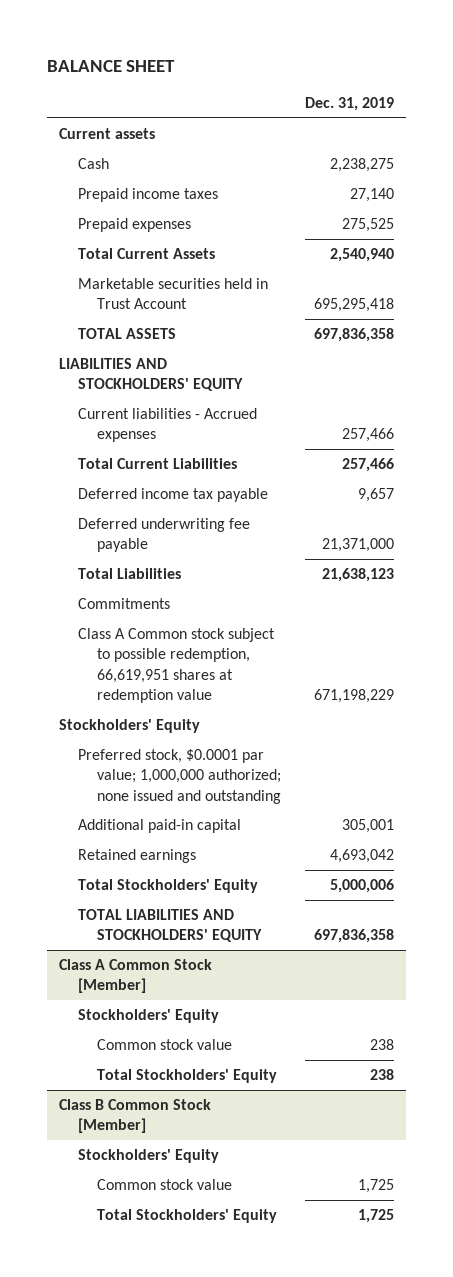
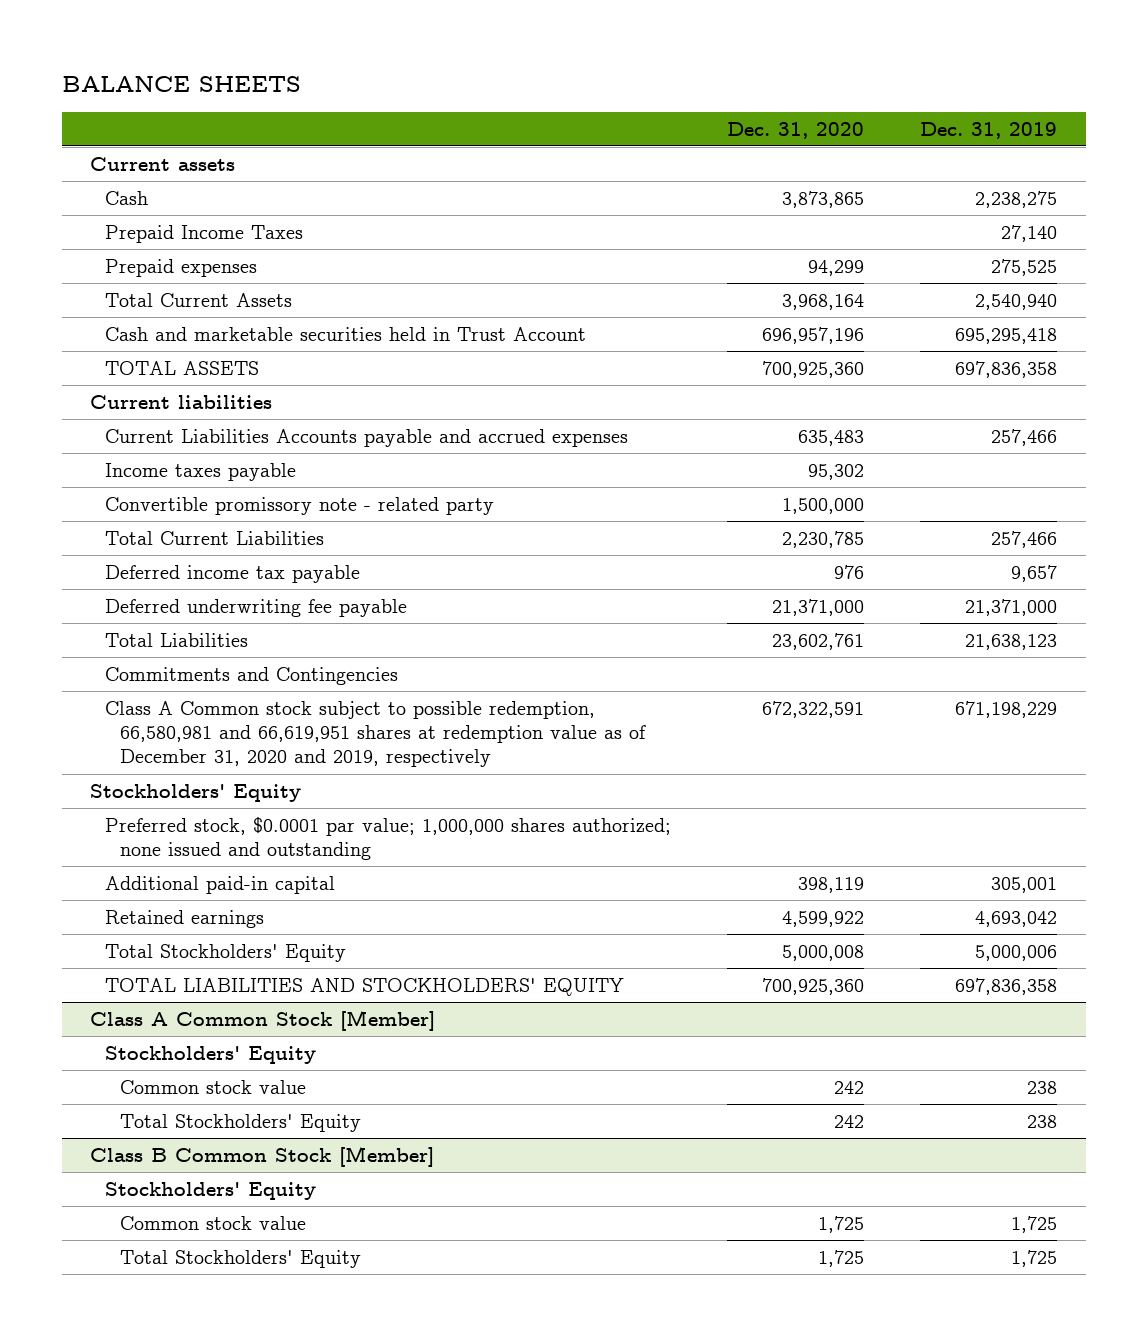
[47,60,176,73] BALANCE SHEET -> [61,76,301,93] BALANCE SHEETS
none -> [727,121,865,139] Dec. 31, 2020
[78,187,219,202] Prepaid income taxes -> [105,224,304,243] Prepaid Income Taxes
[78,277,269,310] Marketable securities held in Trust Account -> [105,326,587,341] Cash and marketable securities held in Trust Account
[59,357,244,392] LIABILITIES AND STOCKHOLDERS' EQUITY -> none
none -> [90,394,273,409] Current liabilities
[78,407,258,443] Current liabilities - Accrued expenses -> [105,428,629,447] Current Liabilities Accounts payable and accrued expenses
none -> [105,462,297,481] Income taxes payable
none -> [105,496,495,515] Convertible promissory note - related party
[78,597,171,609] Commitments -> [105,666,399,685] Commitments and Contingencies
[78,627,276,703] Class A Common stock subject to possible redemption, 66,619,951 shares at redemption value -> [105,700,647,768] Class A Common stock subject to possible redemption, 66,580,981 and 66,619,951 shares at redemption value as of December 31, 2020 and 2019, respectively
[78,748,282,804] Preferred stock, $0.0001 par value; 1,000,000 authorized; none issued and outstanding -> [105,816,672,861] Preferred stock, $0.0001 par value; 1,000,000 shares authorized; none issued and outstanding

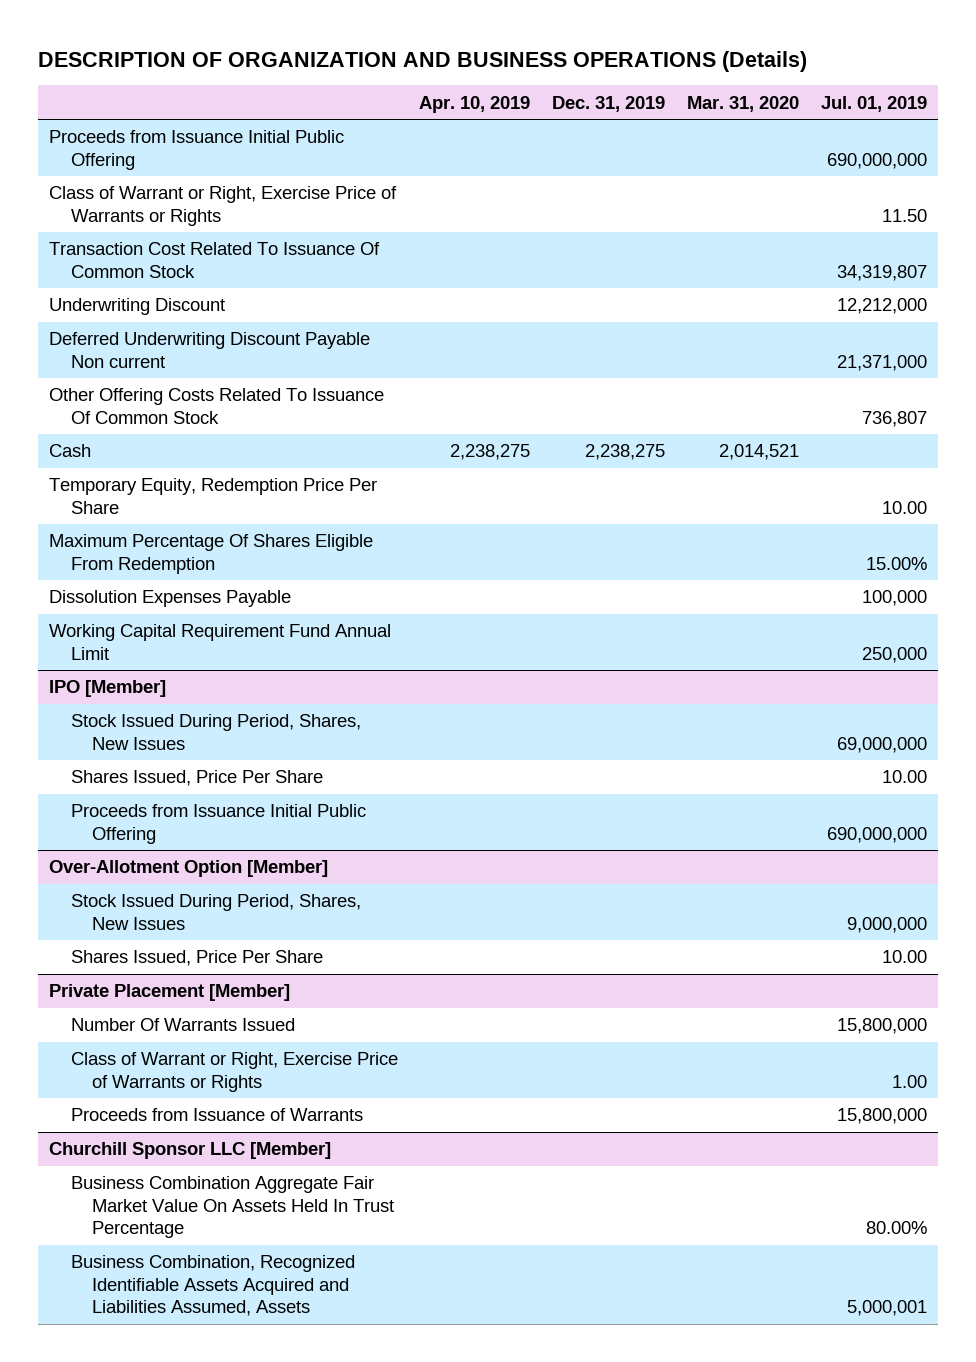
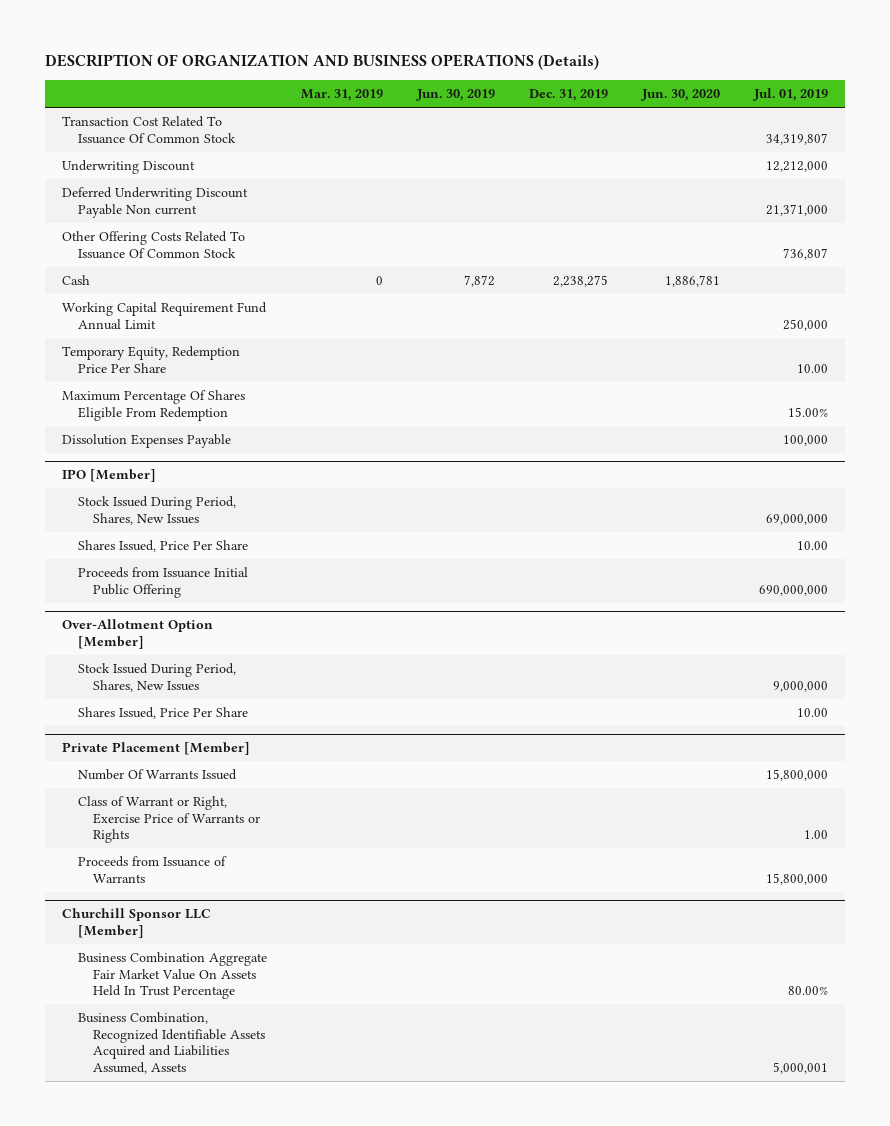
[419,95,531,113] Apr. 10, 2019 -> none
[687,95,800,112] Mar. 31, 2020 -> none
none -> [300,89,383,102] Mar. 31, 2019
none -> [415,89,495,102] Jun. 30, 2019
none -> [641,89,721,102] Jun. 30, 2020
[49,130,345,170] Proceeds from Issuance Initial Public Offering -> none
[49,186,398,226] Class of Warrant or Right, Exercise Price of Warrants or Rights -> none
[49,624,392,660] Working Capital Requirement Fund Annual Limit -> [61,302,267,330] Working Capital Requirement Fund Annual Limit

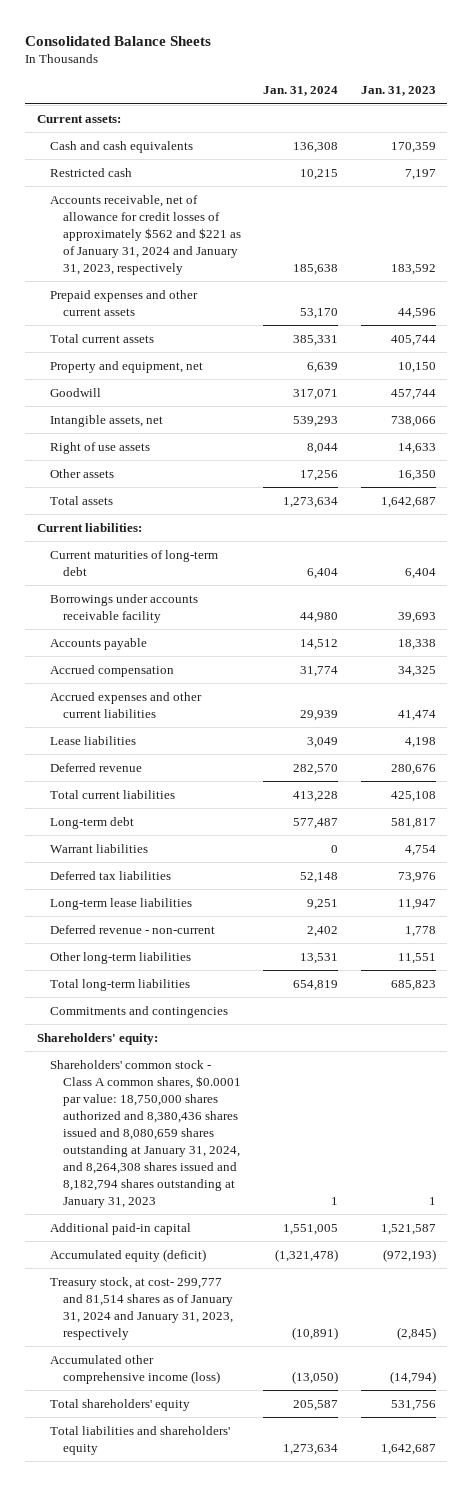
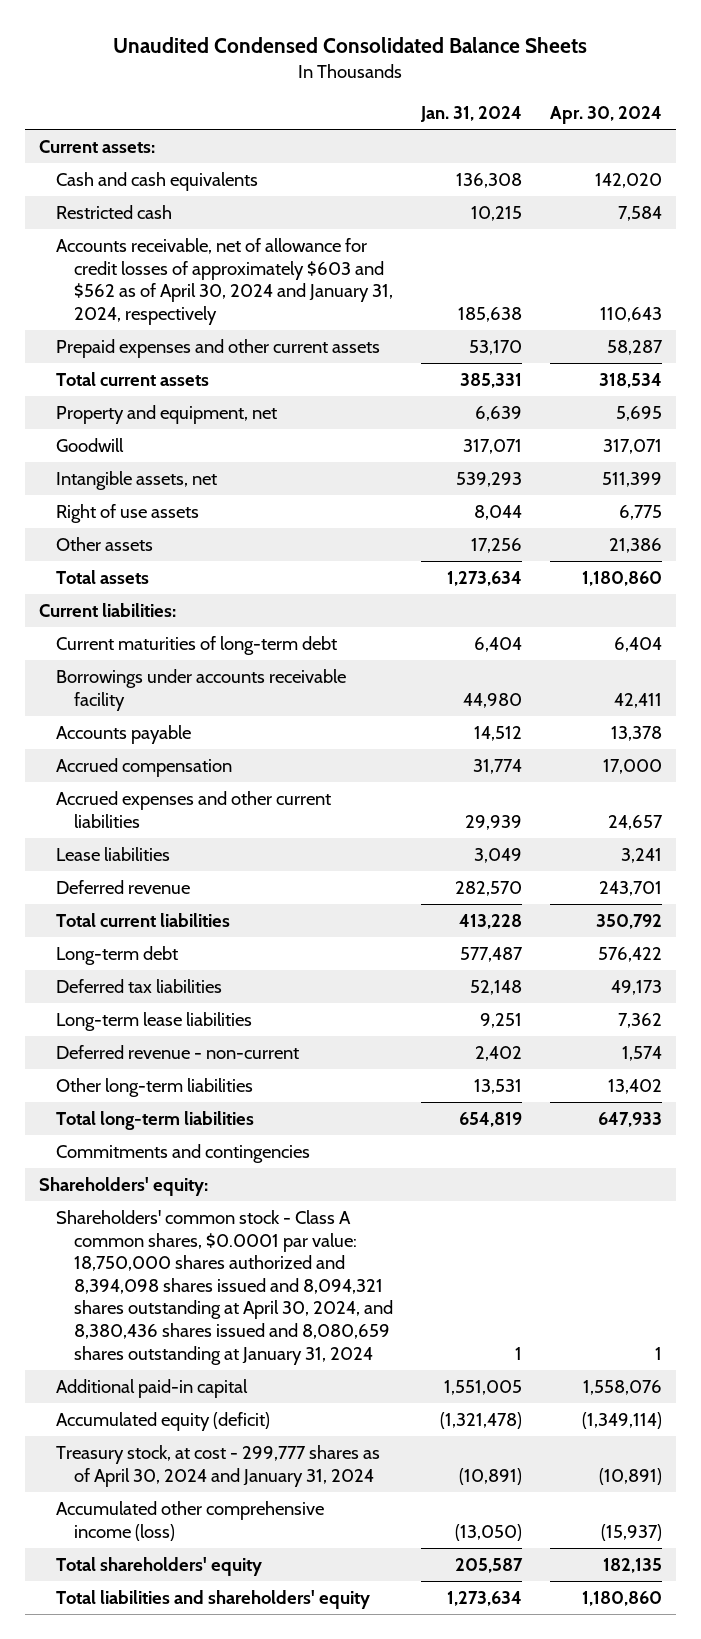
[25,35,212,46] Consolidated Balance Sheets -> [113,37,588,54] Unaudited Condensed Consolidated Balance Sheets
[361,86,437,97] Jan. 31, 2023 -> none
none -> [550,106,663,125] Apr. 30, 2024
[49,194,241,275] Accounts receivable, net of allowance for credit losses of approximately $562 and $221 as of January 31, 2024 and January 31, 2023, respectively -> [56,237,393,325] Accounts receivable, net of allowance for credit losses of approximately $603 and $562 as of April 30, 2024 and January 31, 2024, respectively
[49,843,148,853] Warrant liabilities -> none
[49,1059,241,1208] Shareholders' common stock - Class A common shares, $0.0001 par value: 18,750,000 shares authorized and 8,380,436 shares issued and 8,080,659 shares outstanding at January 31, 2024, and 8,264,308 shares issued and 8,182,794 shares outstanding at January 31, 2023 -> [56,1209,393,1365] Shareholders' common stock - Class A common shares, $0.0001 par value: 18,750,000 shares authorized and 8,394,098 shares issued and 8,094,321 shares outstanding at April 30, 2024, and 8,380,436 shares issued and 8,080,659 shares outstanding at January 31, 2024
[49,1276,233,1340] Treasury stock, at cost- 299,777 and 81,514 shares as of January 31, 2024 and January 31, 2023, respectively -> [56,1444,381,1487] Treasury stock, at cost - 299,777 shares as of April 30, 2024 and January 31, 2024

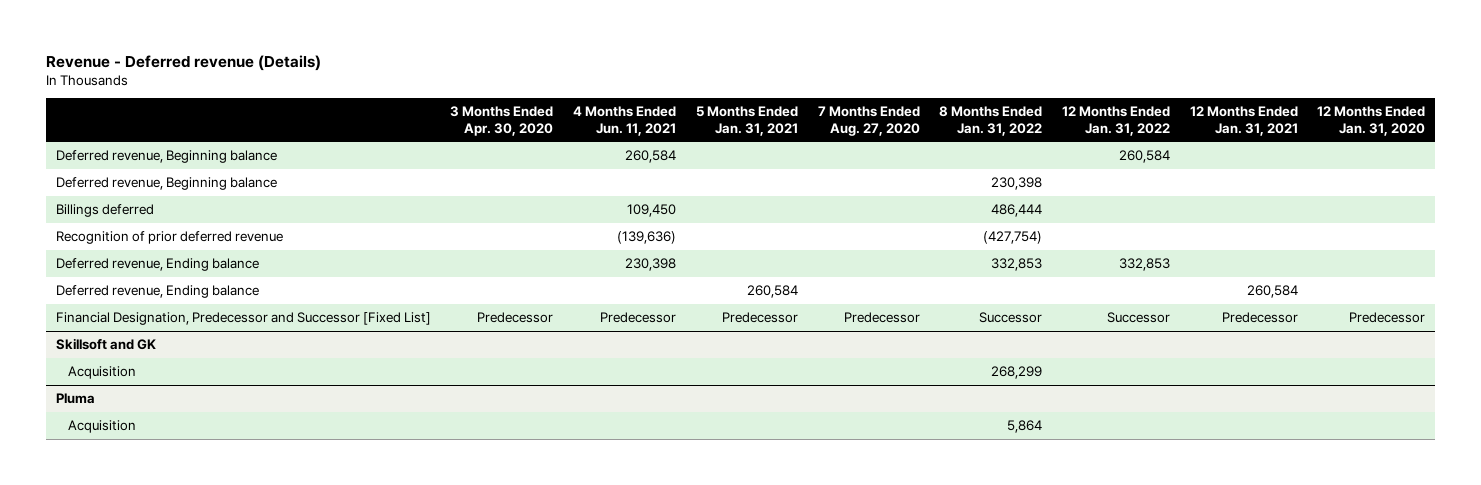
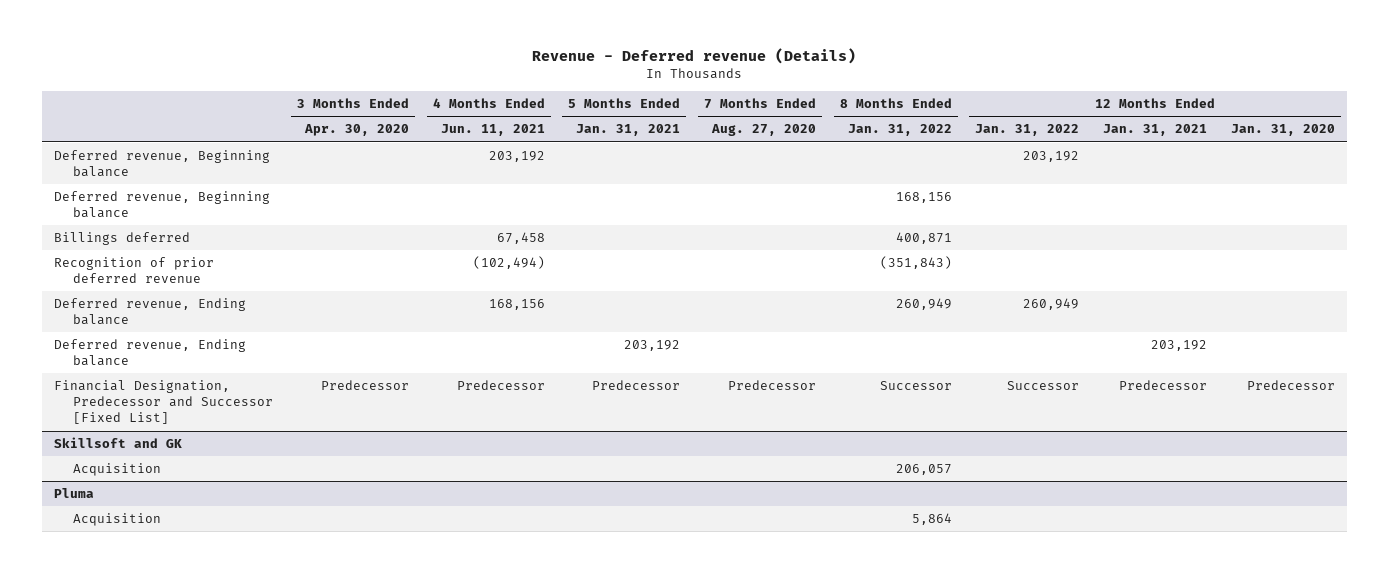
[625,150,677,164] 260,584 -> [488,151,545,163] 203,192
[1118,150,1170,164] 260,584 -> [1023,151,1080,163] 203,192
[991,177,1043,191] 230,398 -> [895,192,952,204] 168,156
[627,204,677,218] 109,450 -> [496,232,545,245] 67,458
[991,204,1043,218] 486,444 -> [895,232,952,245] 400,871
[617,231,677,245] (139,636) -> [472,256,545,270] (102,494)
[983,231,1043,245] (427,754) -> [879,256,952,270] (351,843)
[625,258,677,272] 230,398 -> [488,299,545,311] 168,156
[991,258,1043,272] 332,853 -> [895,298,952,311] 260,949
[1118,258,1170,272] 332,853 -> [1023,298,1080,311] 260,949
[746,285,798,299] 260,584 -> [624,340,681,352] 203,192
[1246,285,1298,299] 260,584 -> [1151,340,1208,352] 203,192
[991,366,1043,380] 268,299 -> [895,464,952,476] 206,057

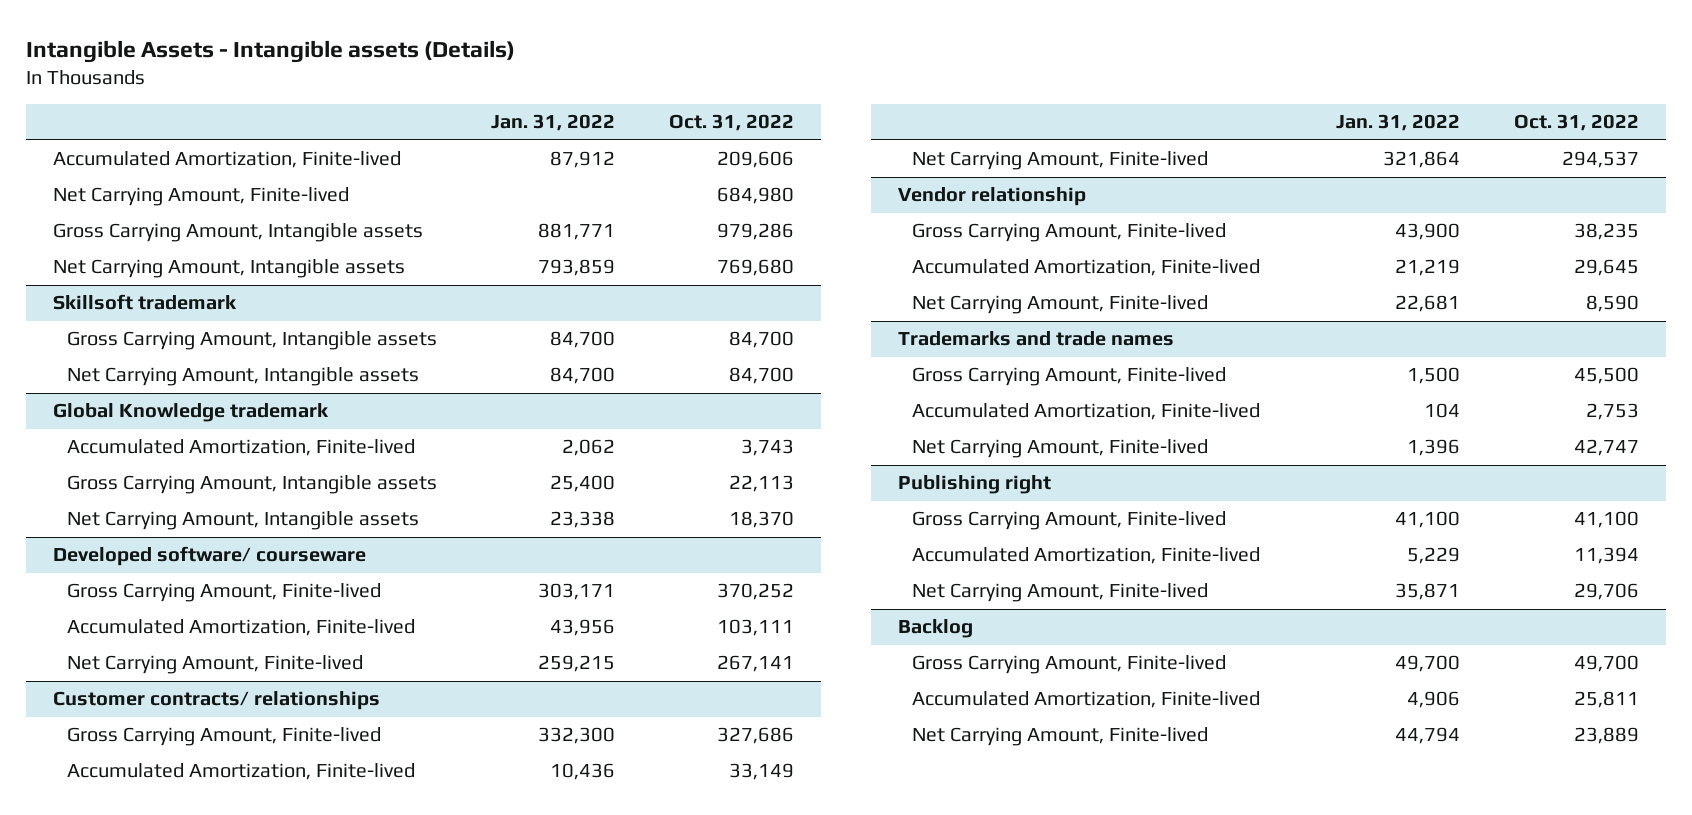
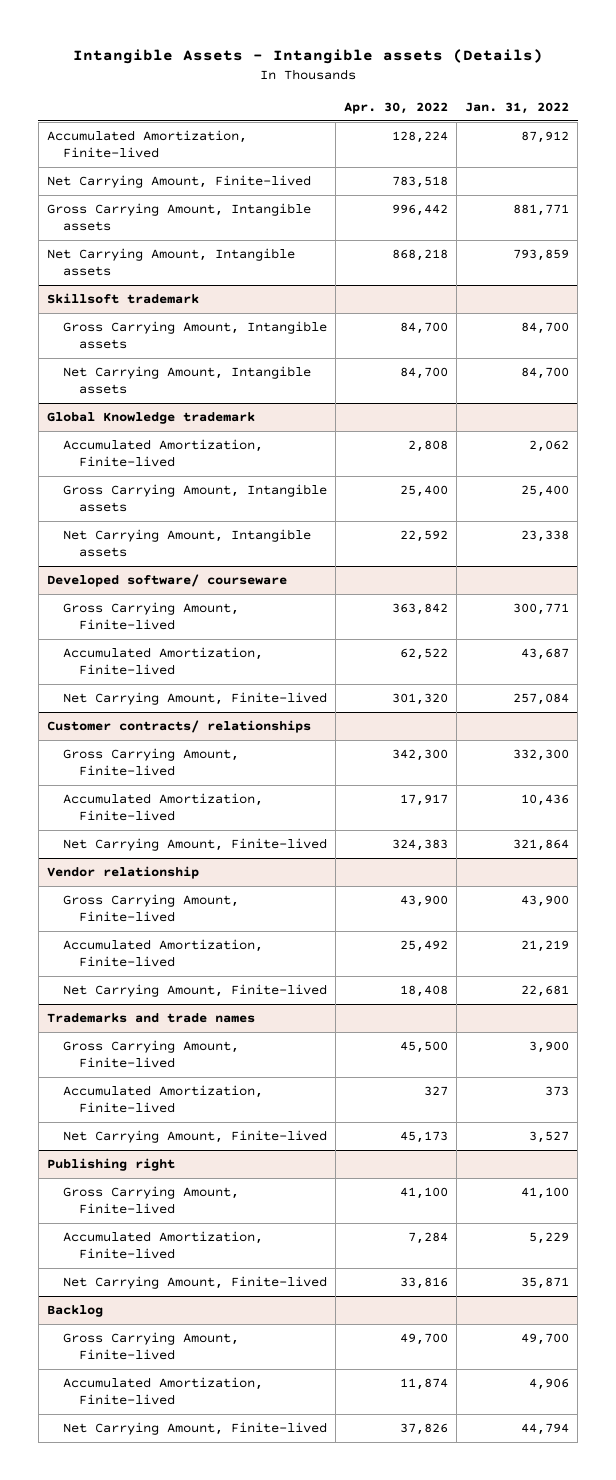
[668,114,794,132] Oct. 31, 2022 -> none
none -> [344,102,449,115] Apr. 30, 2022
[538,583,616,601] 303,171 -> [513,602,570,615] 300,771
[550,619,616,637] 43,956 -> [521,647,570,660] 43,687
[538,655,616,673] 259,215 -> [513,692,570,705] 257,084
[1407,367,1461,385] 1,500 -> [529,1040,570,1053] 3,900
[1424,403,1461,419] 104 -> [545,1085,570,1096] 373
[1407,439,1461,457] 1,396 -> [529,1130,570,1143] 3,527

